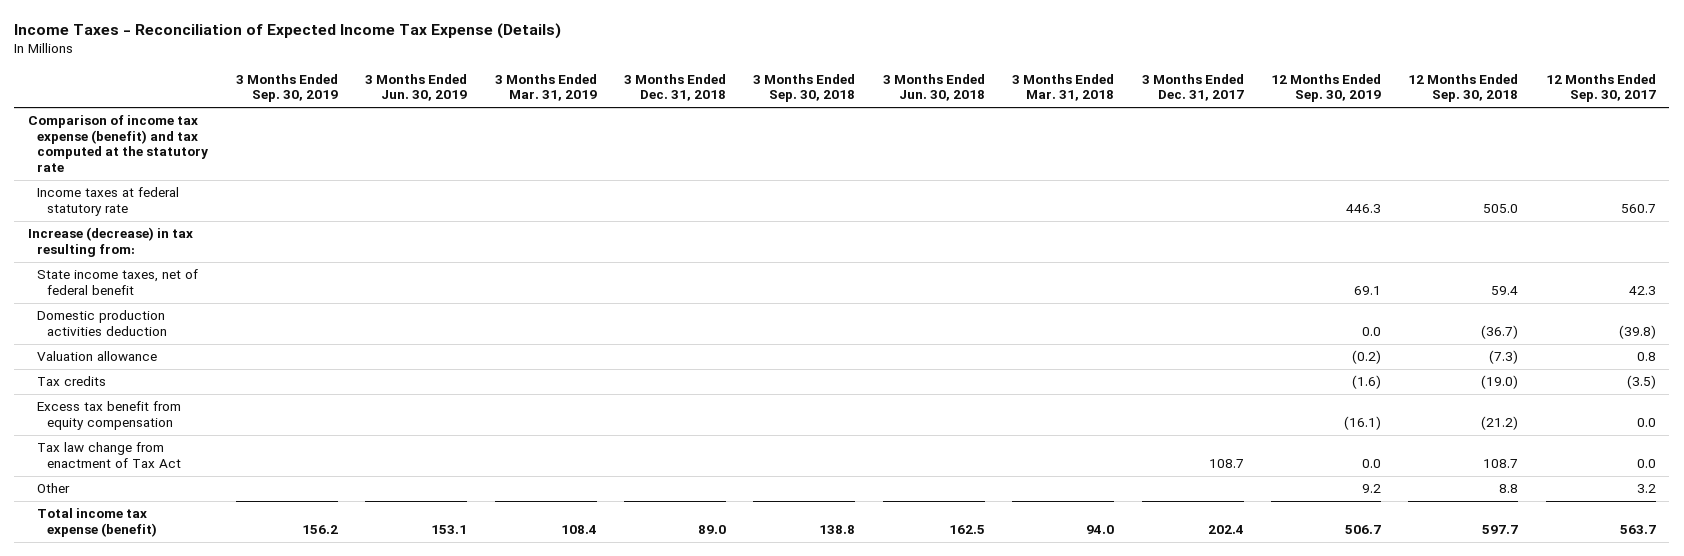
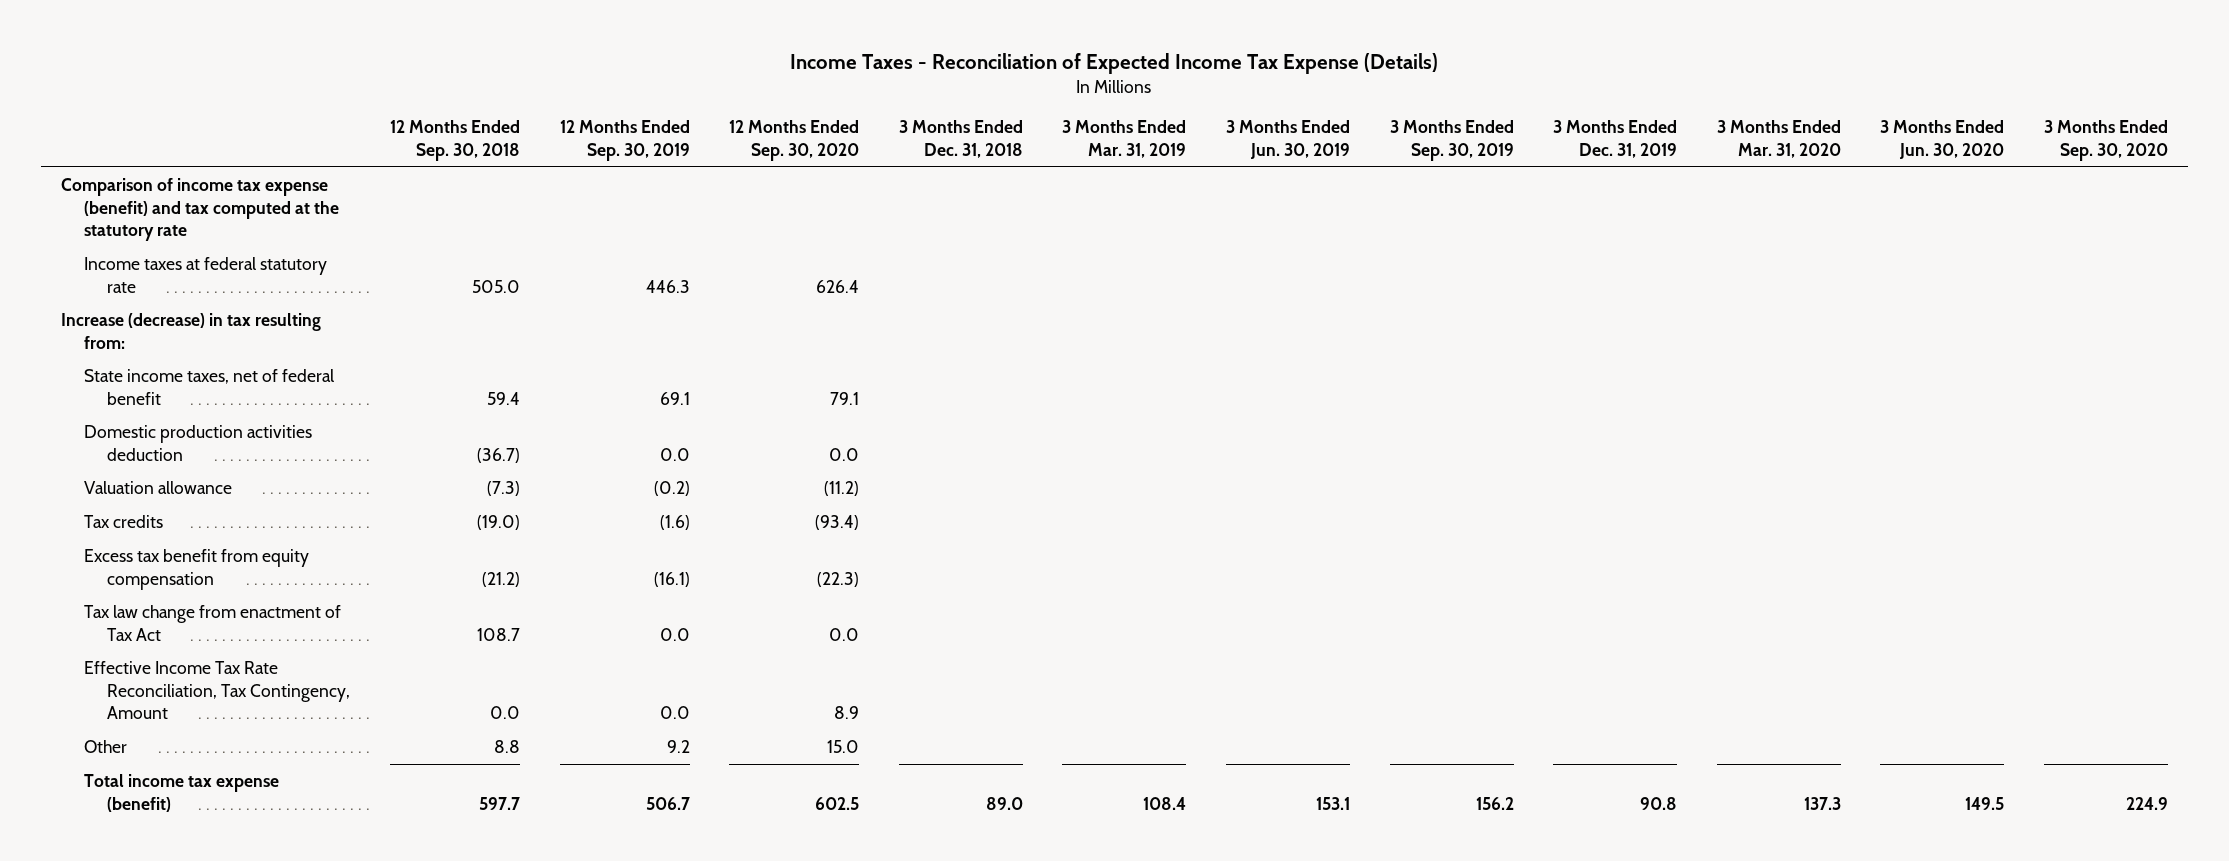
[753,73,856,103] 3 Months Ended Sep. 30, 2018 -> none
[882,73,985,102] 3 Months Ended Jun. 30, 2018 -> none
[1012,73,1115,102] 3 Months Ended Mar. 31, 2018 -> none
[1141,73,1244,102] 3 Months Ended Dec. 31, 2017 -> none
[1545,73,1656,103] 12 Months Ended Sep. 30, 2017 -> none
none -> [729,120,860,161] 12 Months Ended Sep. 30, 2020
none -> [1553,120,1678,158] 3 Months Ended Dec. 31, 2019
none -> [1716,120,1841,158] 3 Months Ended Mar. 31, 2020
none -> [1880,120,2005,159] 3 Months Ended Jun. 30, 2020
none -> [2044,120,2169,161] 3 Months Ended Sep. 30, 2020
none -> [84,661,351,720] Effective Income Tax Rate Reconciliation, Tax Contingency, Amount

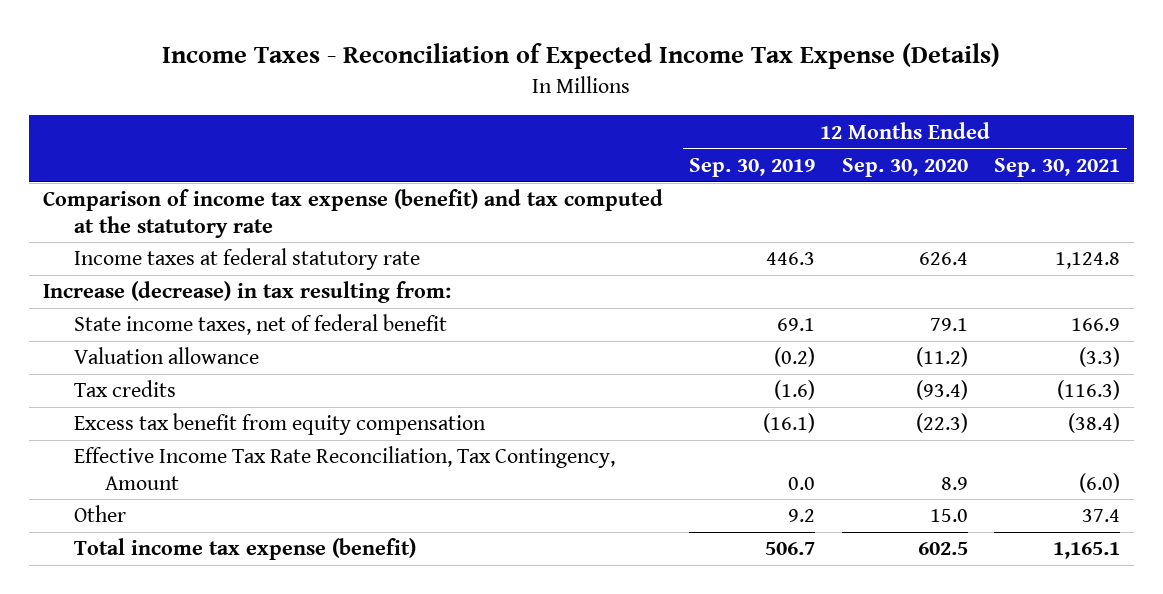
[389,120,520,161] 12 Months Ended Sep. 30, 2018 -> none
[898,120,1023,158] 3 Months Ended Dec. 31, 2018 -> none
[1062,120,1187,158] 3 Months Ended Mar. 31, 2019 -> none
[1225,120,1350,159] 3 Months Ended Jun. 30, 2019 -> none
[1389,120,1514,161] 3 Months Ended Sep. 30, 2019 -> none
[1553,120,1678,158] 3 Months Ended Dec. 31, 2019 -> none
[1716,120,1841,158] 3 Months Ended Mar. 31, 2020 -> none
[1880,120,2005,159] 3 Months Ended Jun. 30, 2020 -> none
[2044,120,2169,161] 3 Months Ended Sep. 30, 2020 -> none
none -> [994,158,1121,178] Sep. 30, 2021
[84,425,313,461] Domestic production activities deduction -> none
[84,605,342,641] Tax law change from enactment of Tax Act -> none

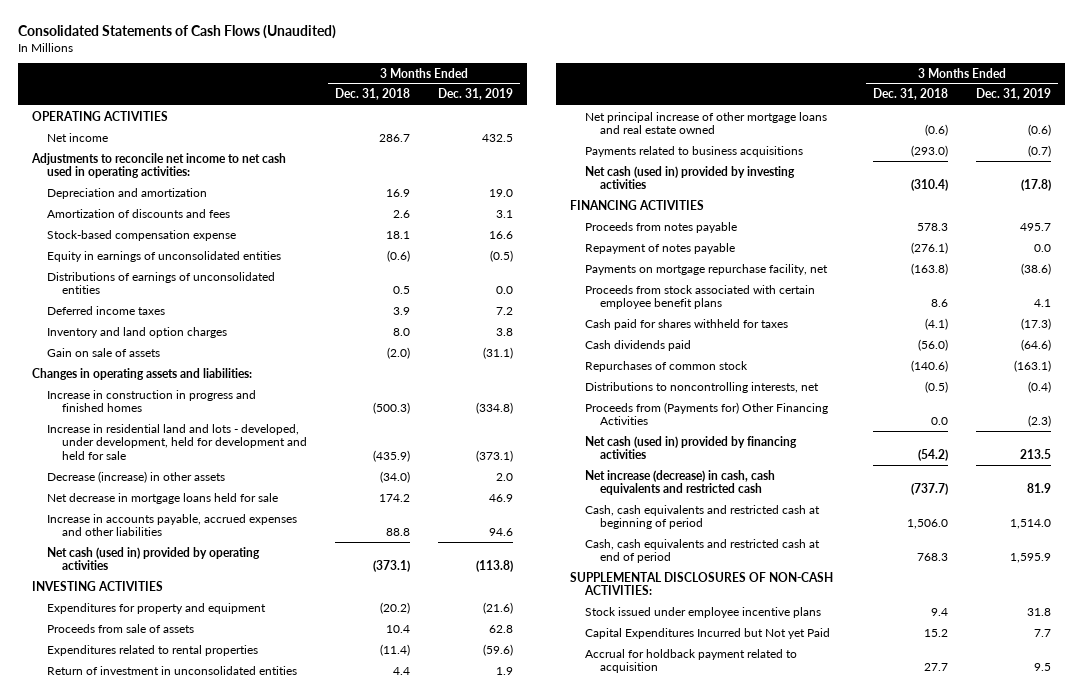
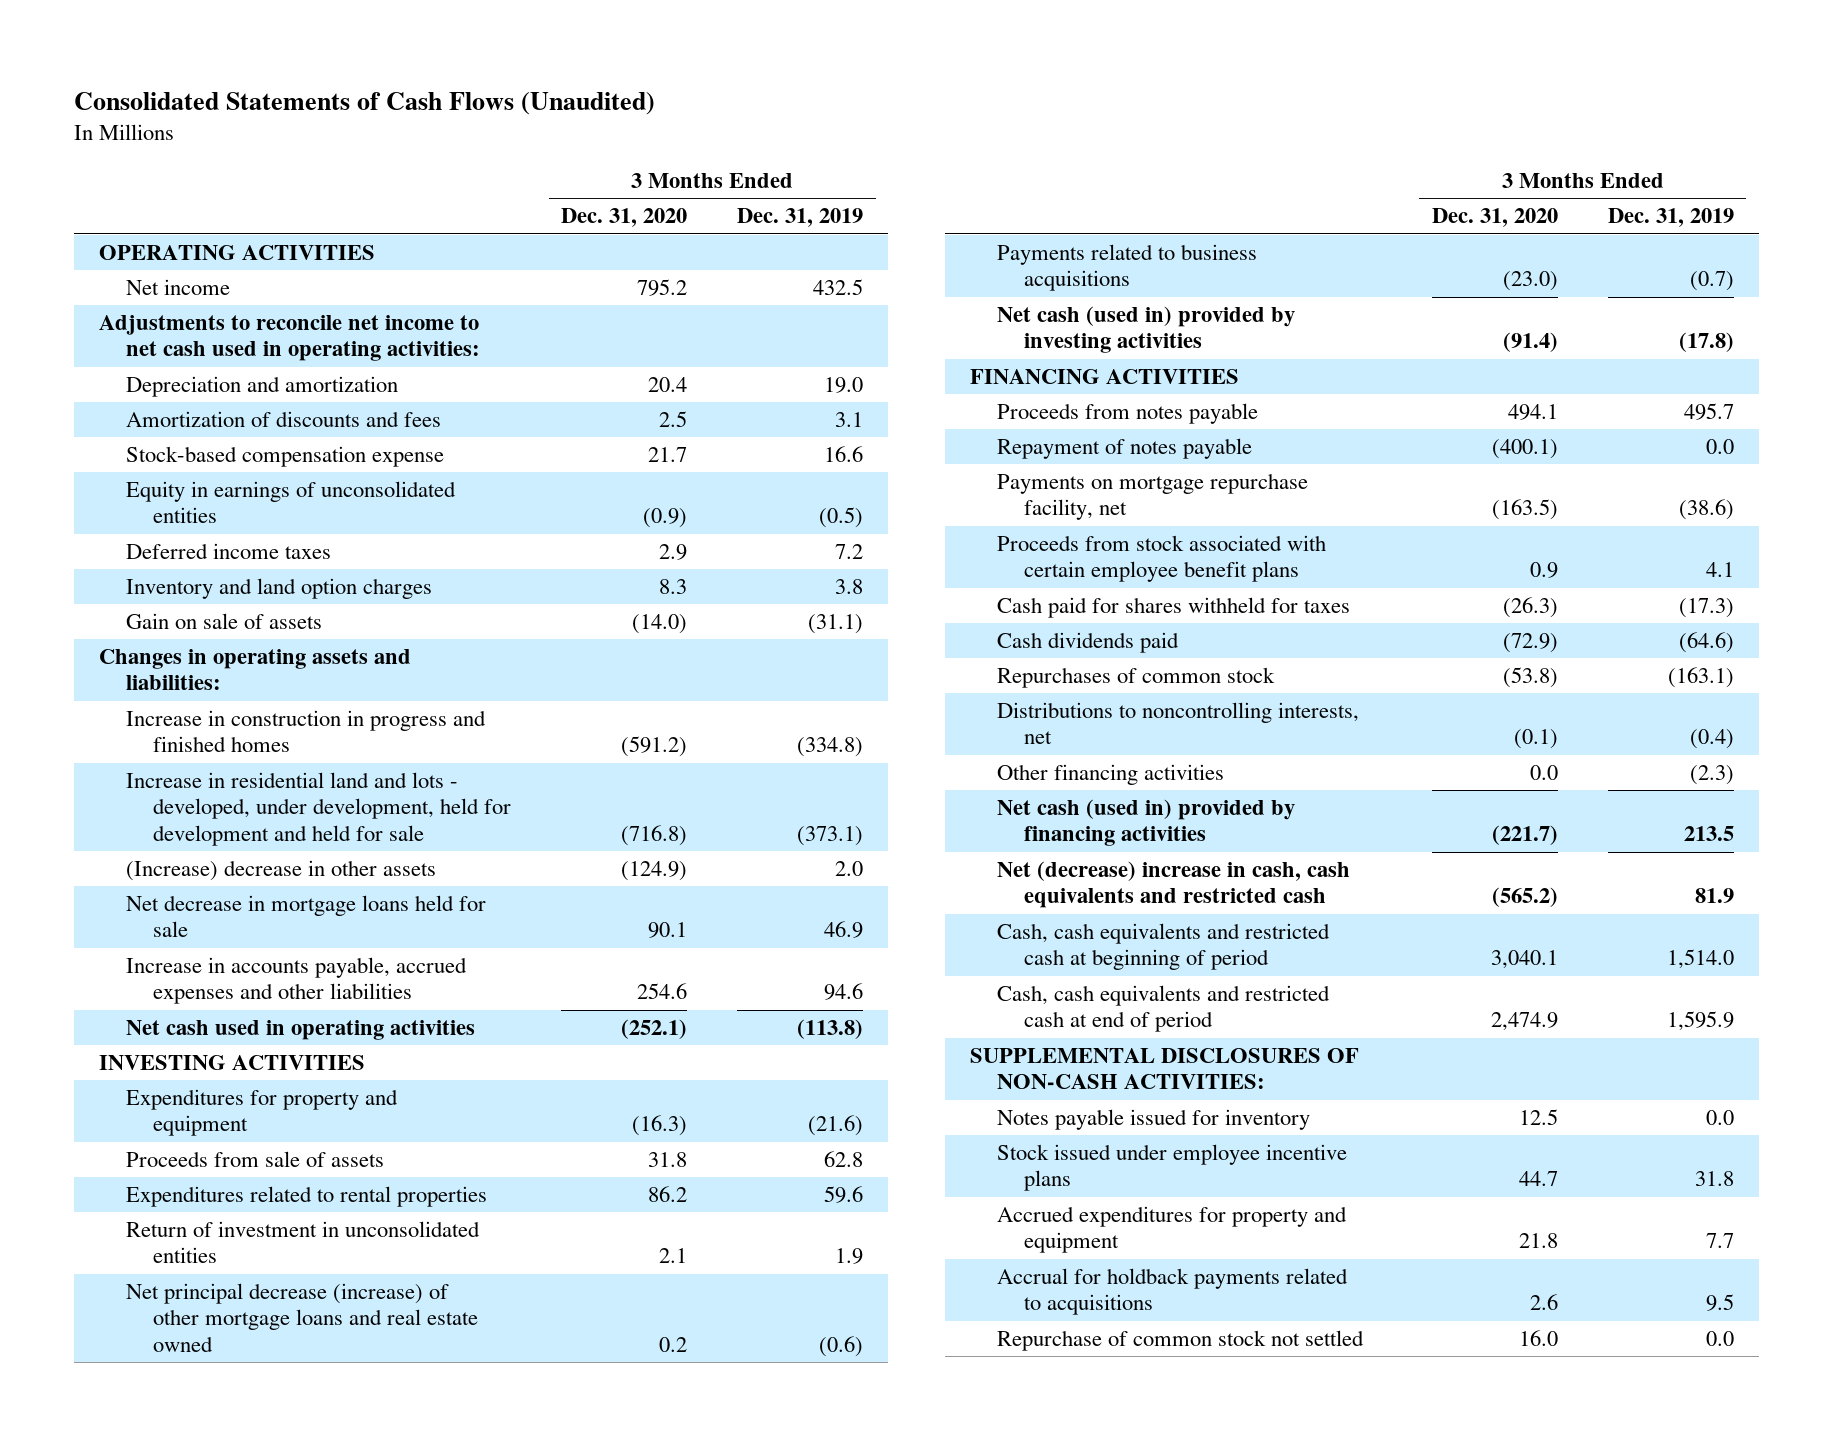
[335,88,411,101] Dec. 31, 2018 -> none
none -> [561,208,688,228] Dec. 31, 2020
[46,271,275,295] Distributions of earnings of unconsolidated entities -> none
[46,470,225,483] Decrease (increase) in other assets -> [126,860,437,882] (Increase) decrease in other assets
[46,546,260,571] Net cash (used in) provided by operating activities -> [126,1020,476,1041] Net cash used in operating activities
[482,643,513,656] (59.6) -> [824,1186,864,1204] 59.6
[585,111,828,135] Net principal increase of other mortgage loans and real estate owned -> [126,1283,479,1352] Net principal decrease (increase) of other mortgage loans and real estate owned
[585,401,829,426] Proceeds from (Payments for) Other Financing Activities -> [996,764,1224,786] Other financing activities
[585,469,776,496] Net increase (decrease) in cash, cash equivalents and restricted cash -> [996,861,1350,909] Net (decrease) increase in cash, cash equivalents and restricted cash
none -> [996,1109,1310,1131] Notes payable issued for inventory
[585,627,831,639] Capital Expenditures Incurred but Not yet Paid -> [996,1206,1347,1254] Accrued expenditures for property and equipment
[585,648,798,674] Accrual for holdback payment related to acquisition -> [996,1268,1348,1316] Accrual for holdback payments related to acquisitions
none -> [996,1330,1364,1352] Repurchase of common stock not settled

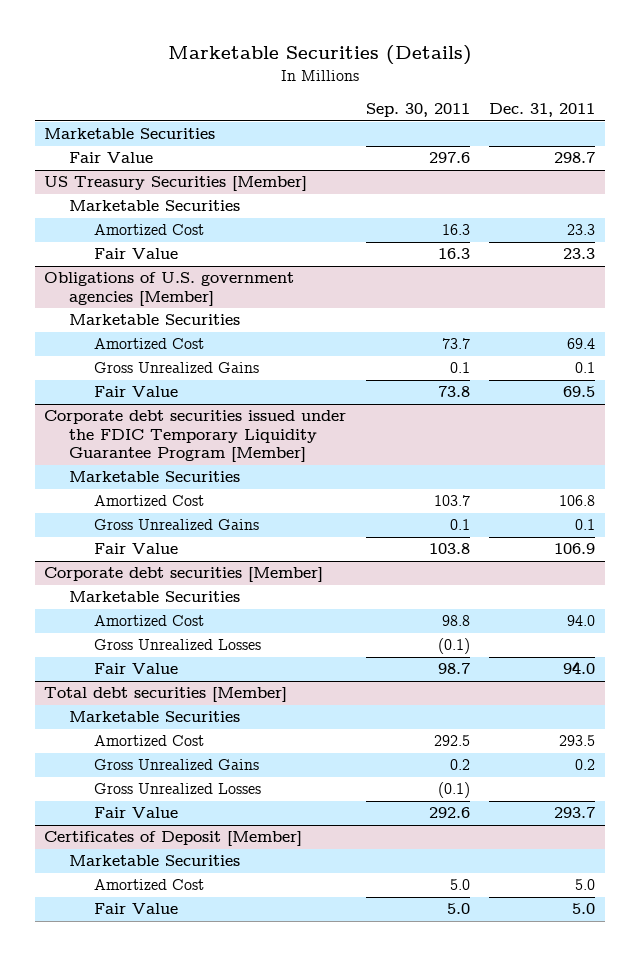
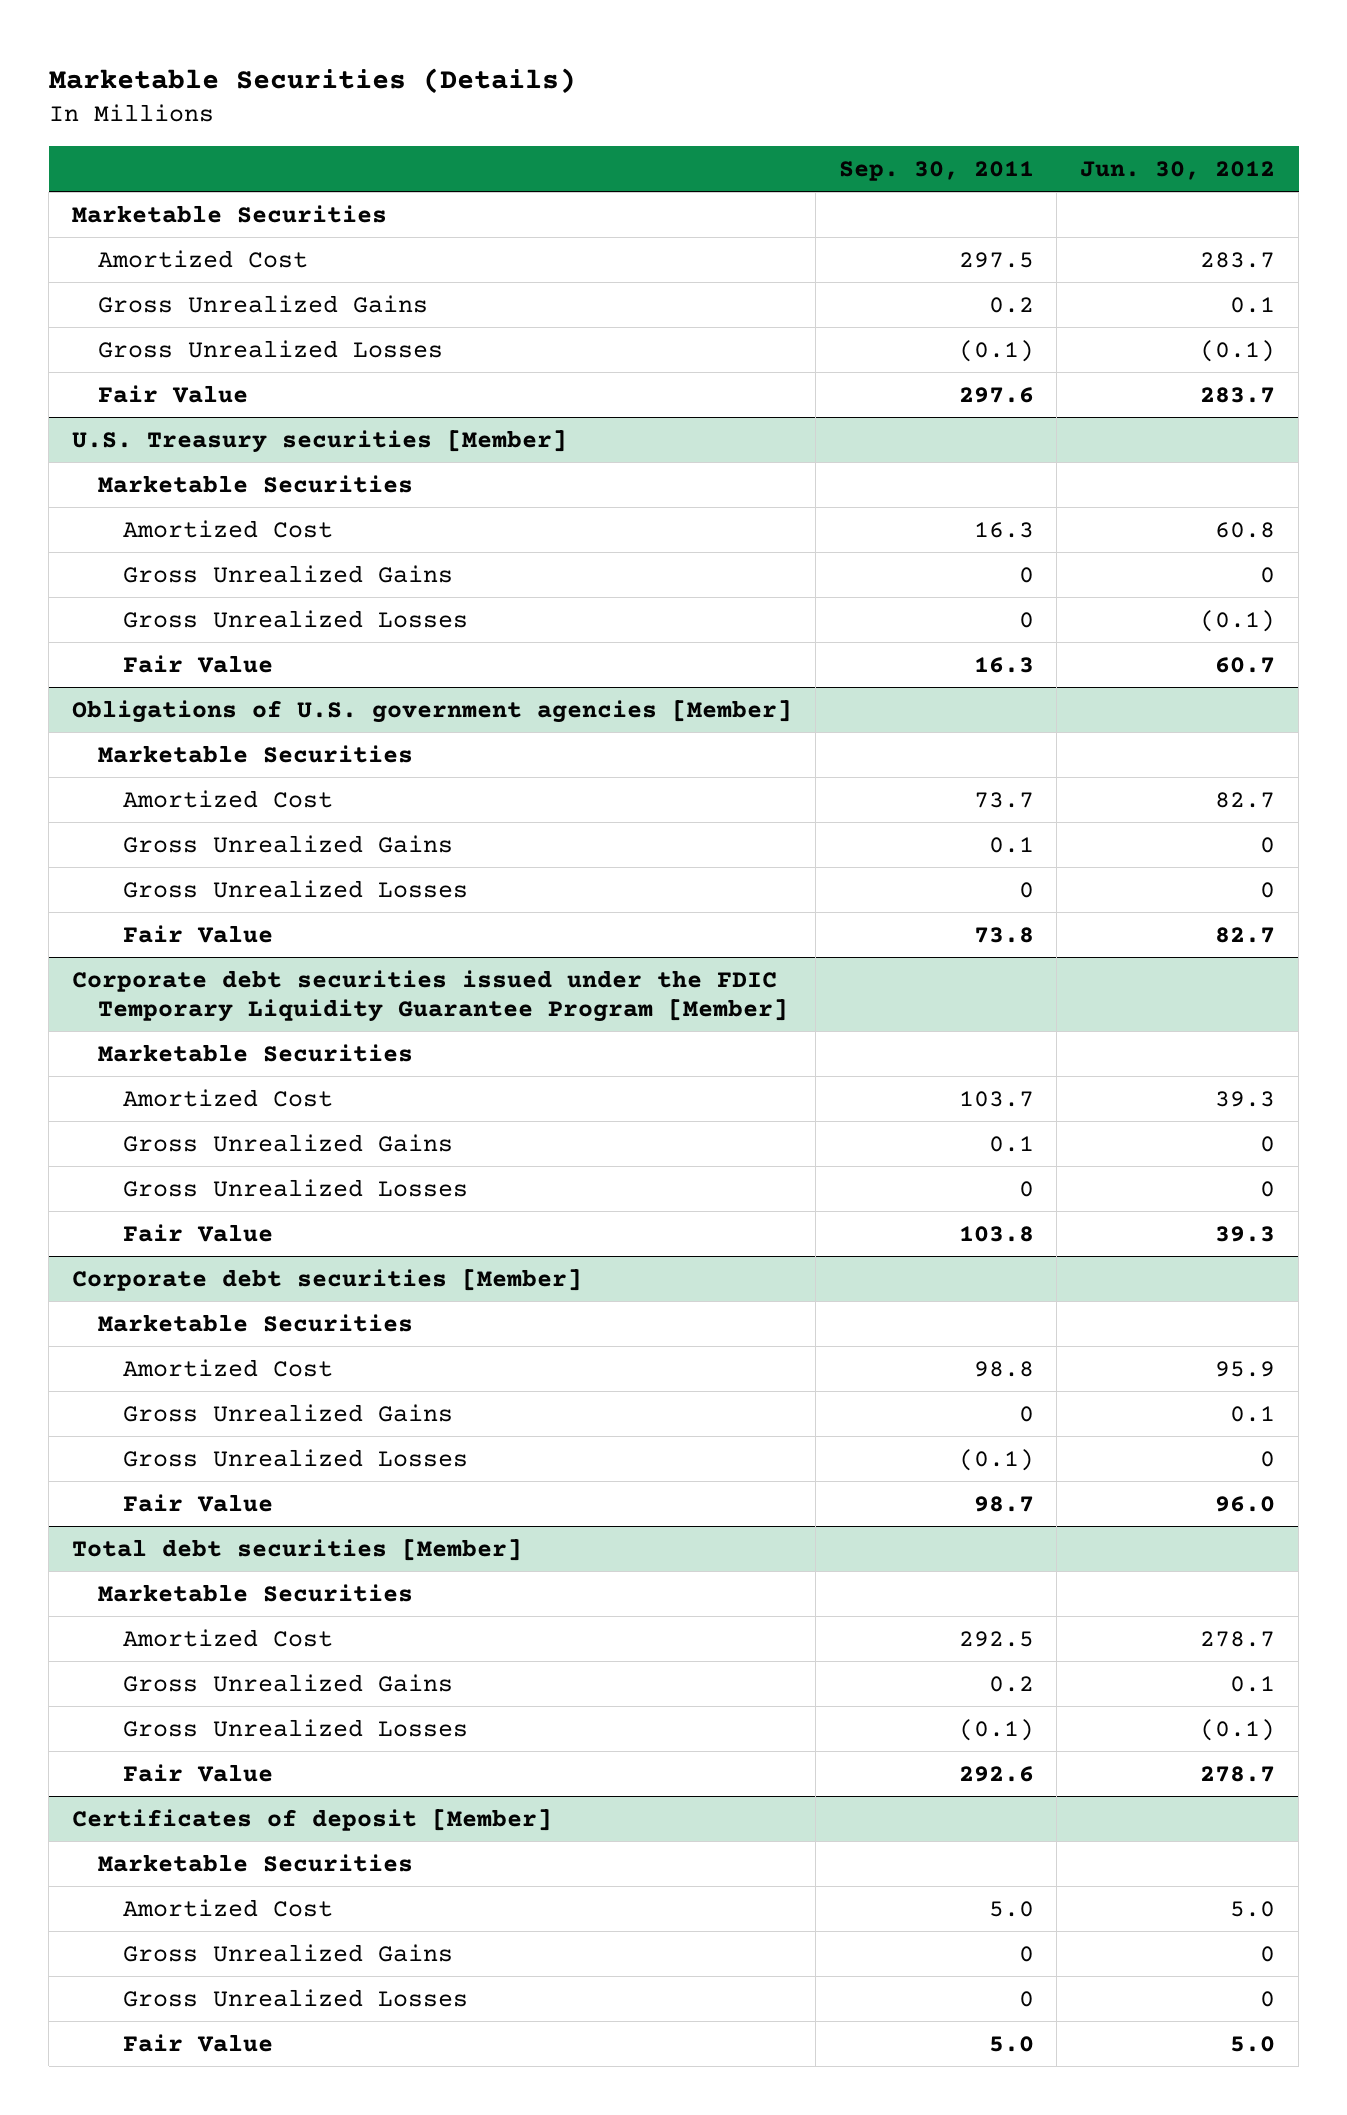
[488,103,595,118] Dec. 31, 2011 -> none
none -> [1080,160,1276,180] Jun. 30, 2012
none -> [97,249,308,268] Amortized Cost
none -> [97,294,428,313] Gross Unrealized Gains
none -> [97,339,443,358] Gross Unrealized Losses
[44,176,308,192] US Treasury Securities [Member] -> [72,429,568,453] U.S. Treasury securities [Member]
none -> [123,564,454,583] Gross Unrealized Gains
none -> [123,609,469,628] Gross Unrealized Losses
none -> [123,879,469,898] Gross Unrealized Losses
none -> [123,1178,469,1197] Gross Unrealized Losses
none -> [123,1403,454,1422] Gross Unrealized Gains
[44,831,303,847] Certificates of Deposit [Member] -> [72,1808,553,1831] Certificates of deposit [Member]
none -> [123,1943,454,1962] Gross Unrealized Gains
none -> [123,1988,469,2007] Gross Unrealized Losses

